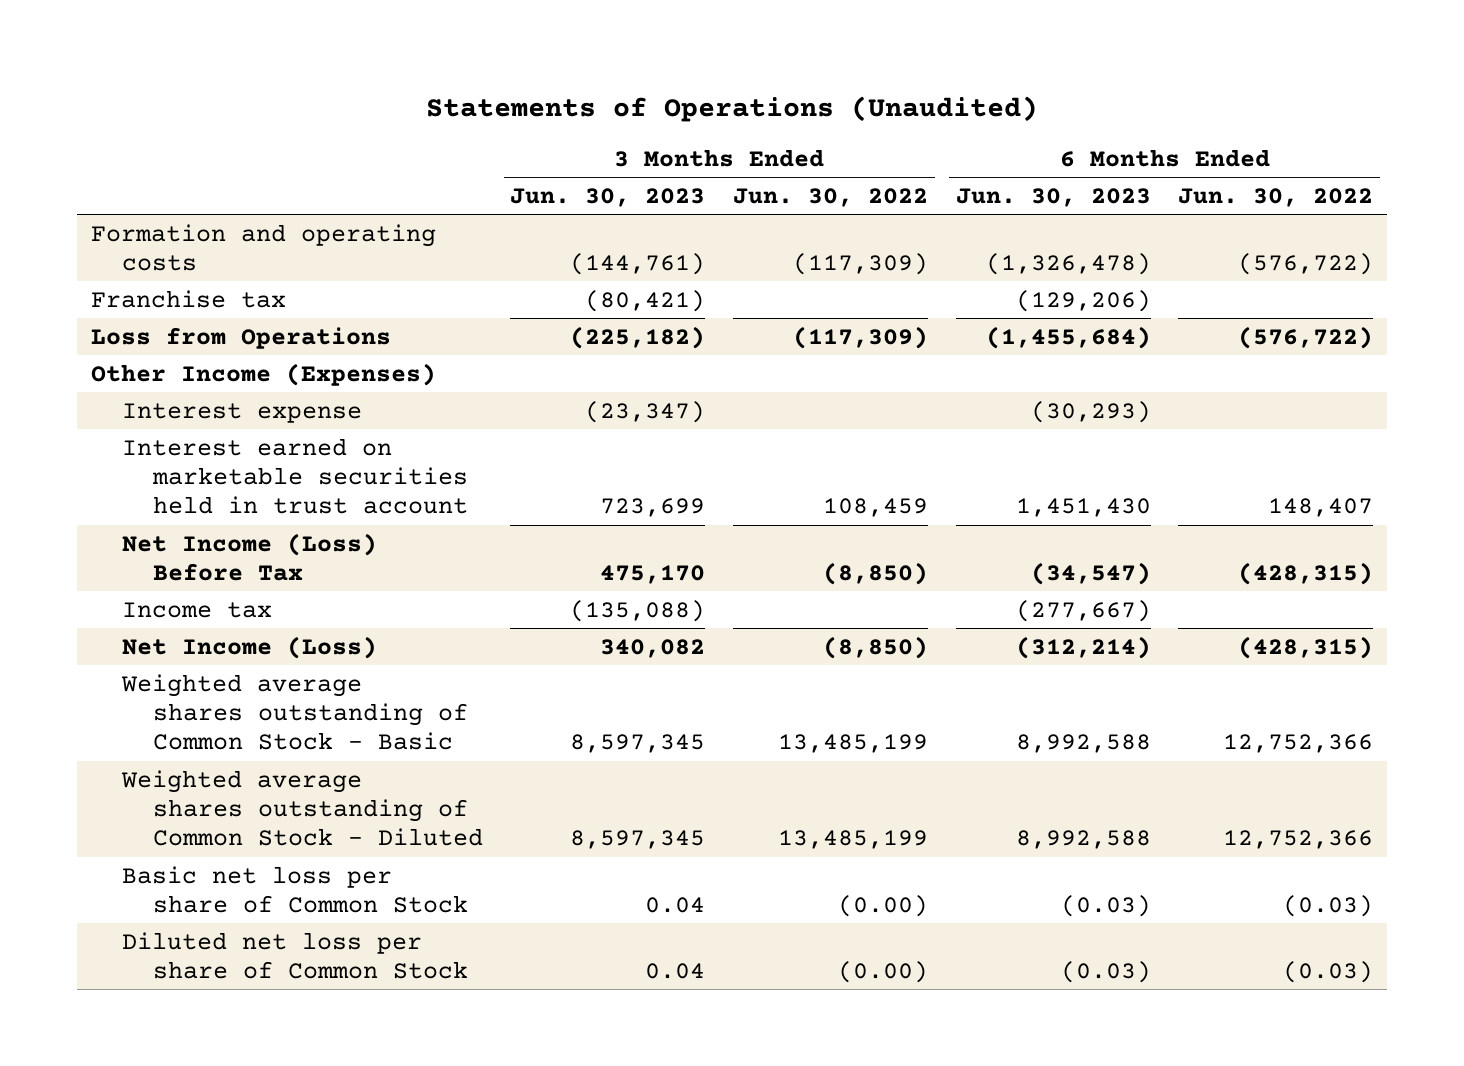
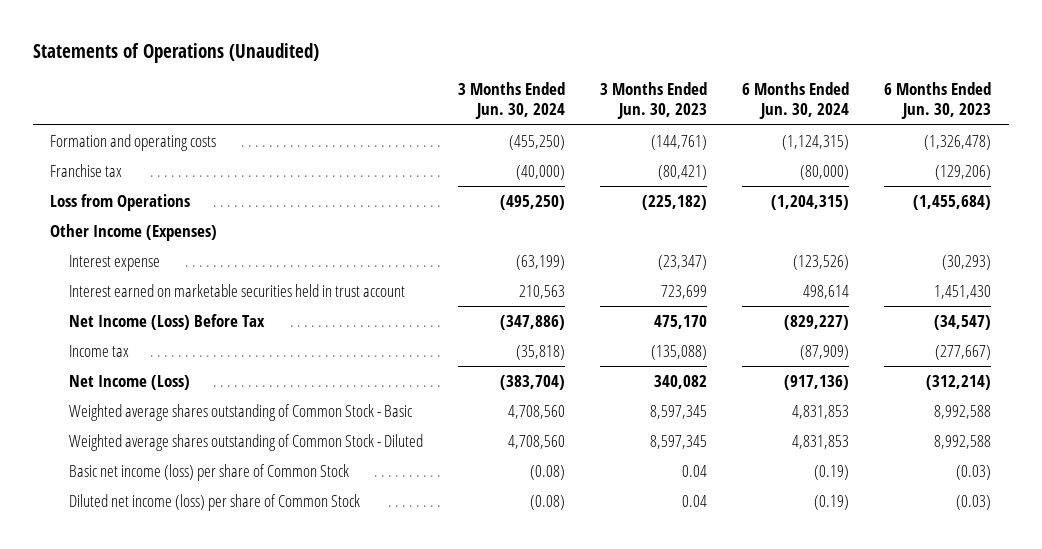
[733,187,929,207] Jun. 30, 2022 -> none
[1178,187,1374,207] Jun. 30, 2022 -> none
none -> [458,82,566,120] 3 Months Ended Jun. 30, 2024
none -> [742,82,850,120] 6 Months Ended Jun. 30, 2024
[121,865,468,913] Basic net loss per share of Common Stock -> [68,463,349,481] Basic net income (loss) per share of Common Stock
[121,931,468,979] Diluted net loss per share of Common Stock -> [68,493,360,511] Diluted net income (loss) per share of Common Stock

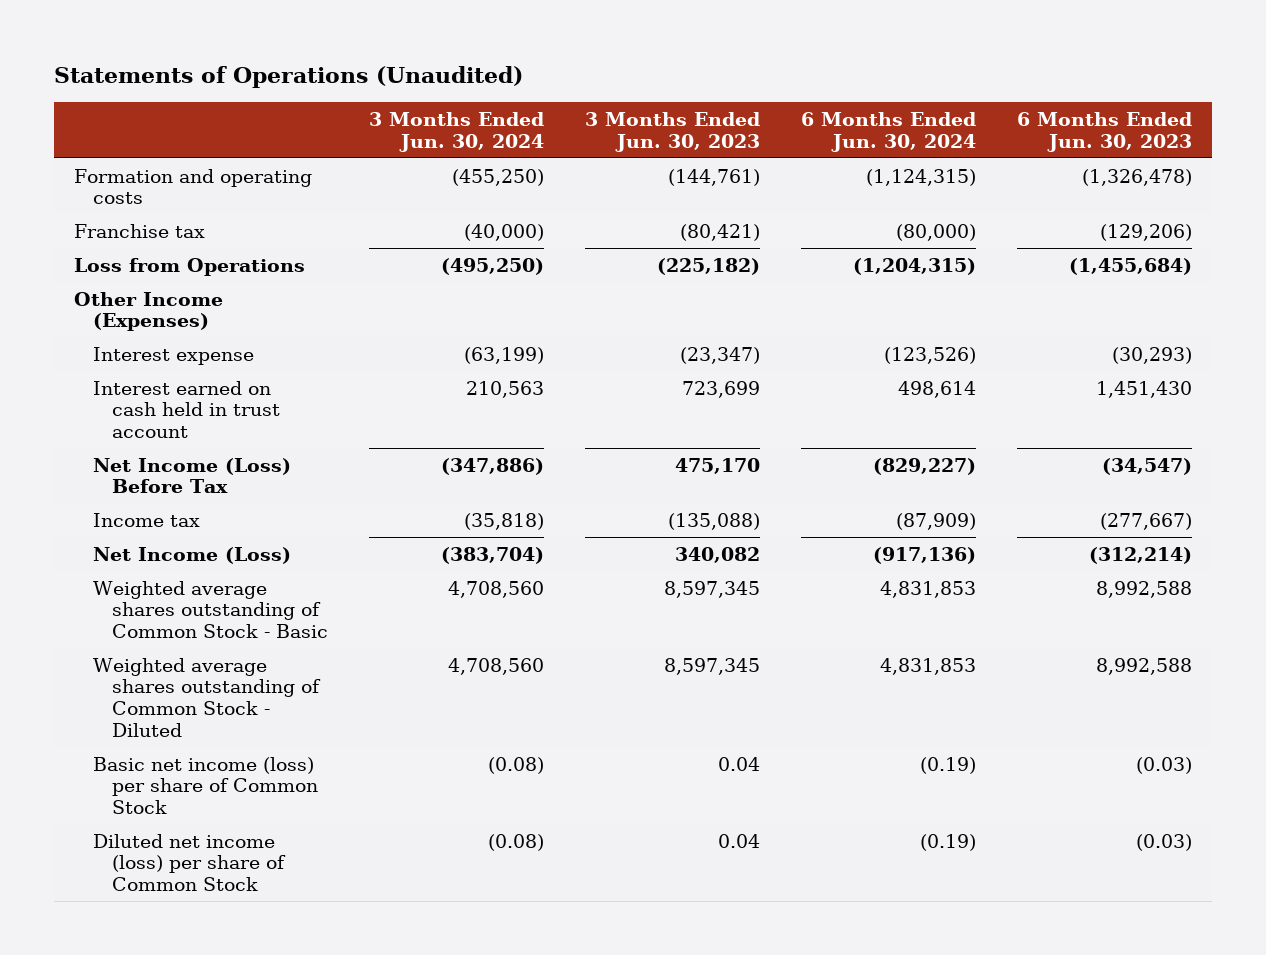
[68,283,405,297] Interest earned on marketable securities held in trust account -> [93,380,281,439] Interest earned on cash held in trust account

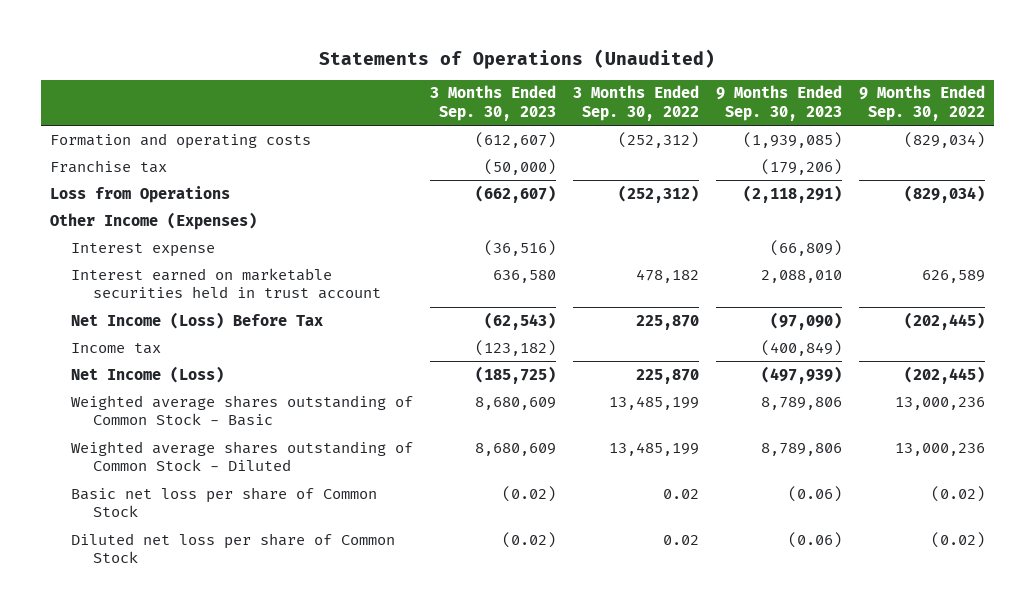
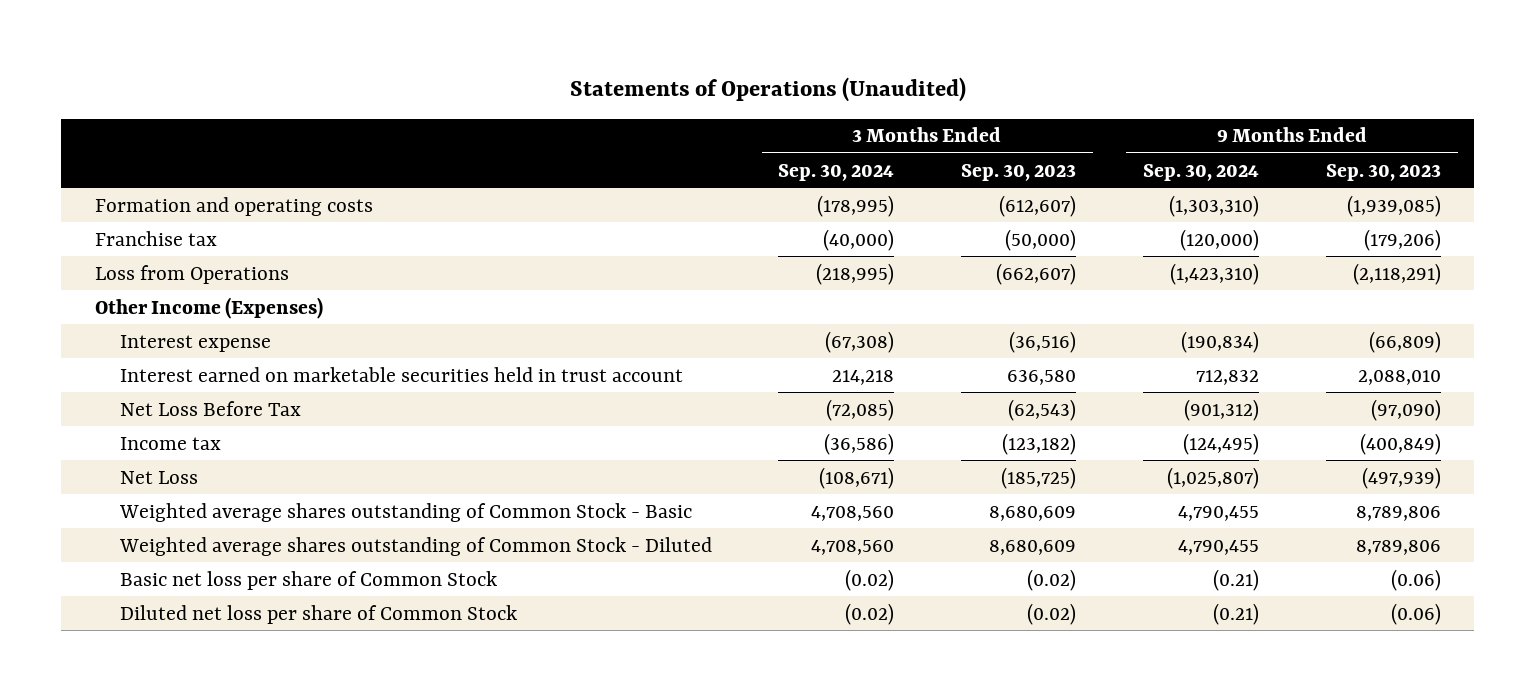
[573,85,700,122] 3 Months Ended Sep. 30, 2022 -> none
[859,85,986,122] 9 Months Ended Sep. 30, 2022 -> none
none -> [778,163,895,181] Sep. 30, 2024
none -> [1143,163,1260,181] Sep. 30, 2024
[71,311,324,329] Net Income (Loss) Before Tax -> [119,400,301,416] Net Loss Before Tax
[71,365,225,383] Net Income (Loss) -> [119,470,198,484] Net Loss

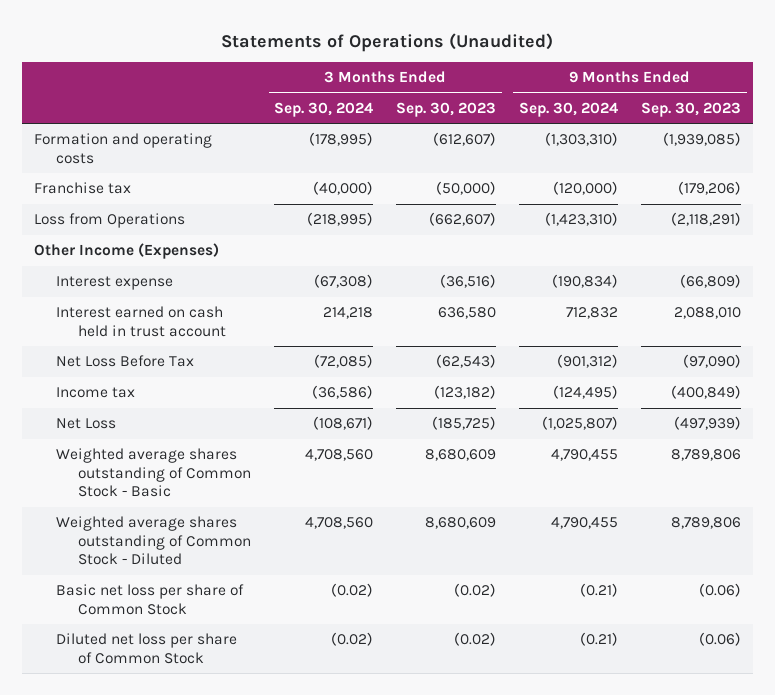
[119,366,683,382] Interest earned on marketable securities held in trust account -> [56,306,227,337] Interest earned on cash held in trust account

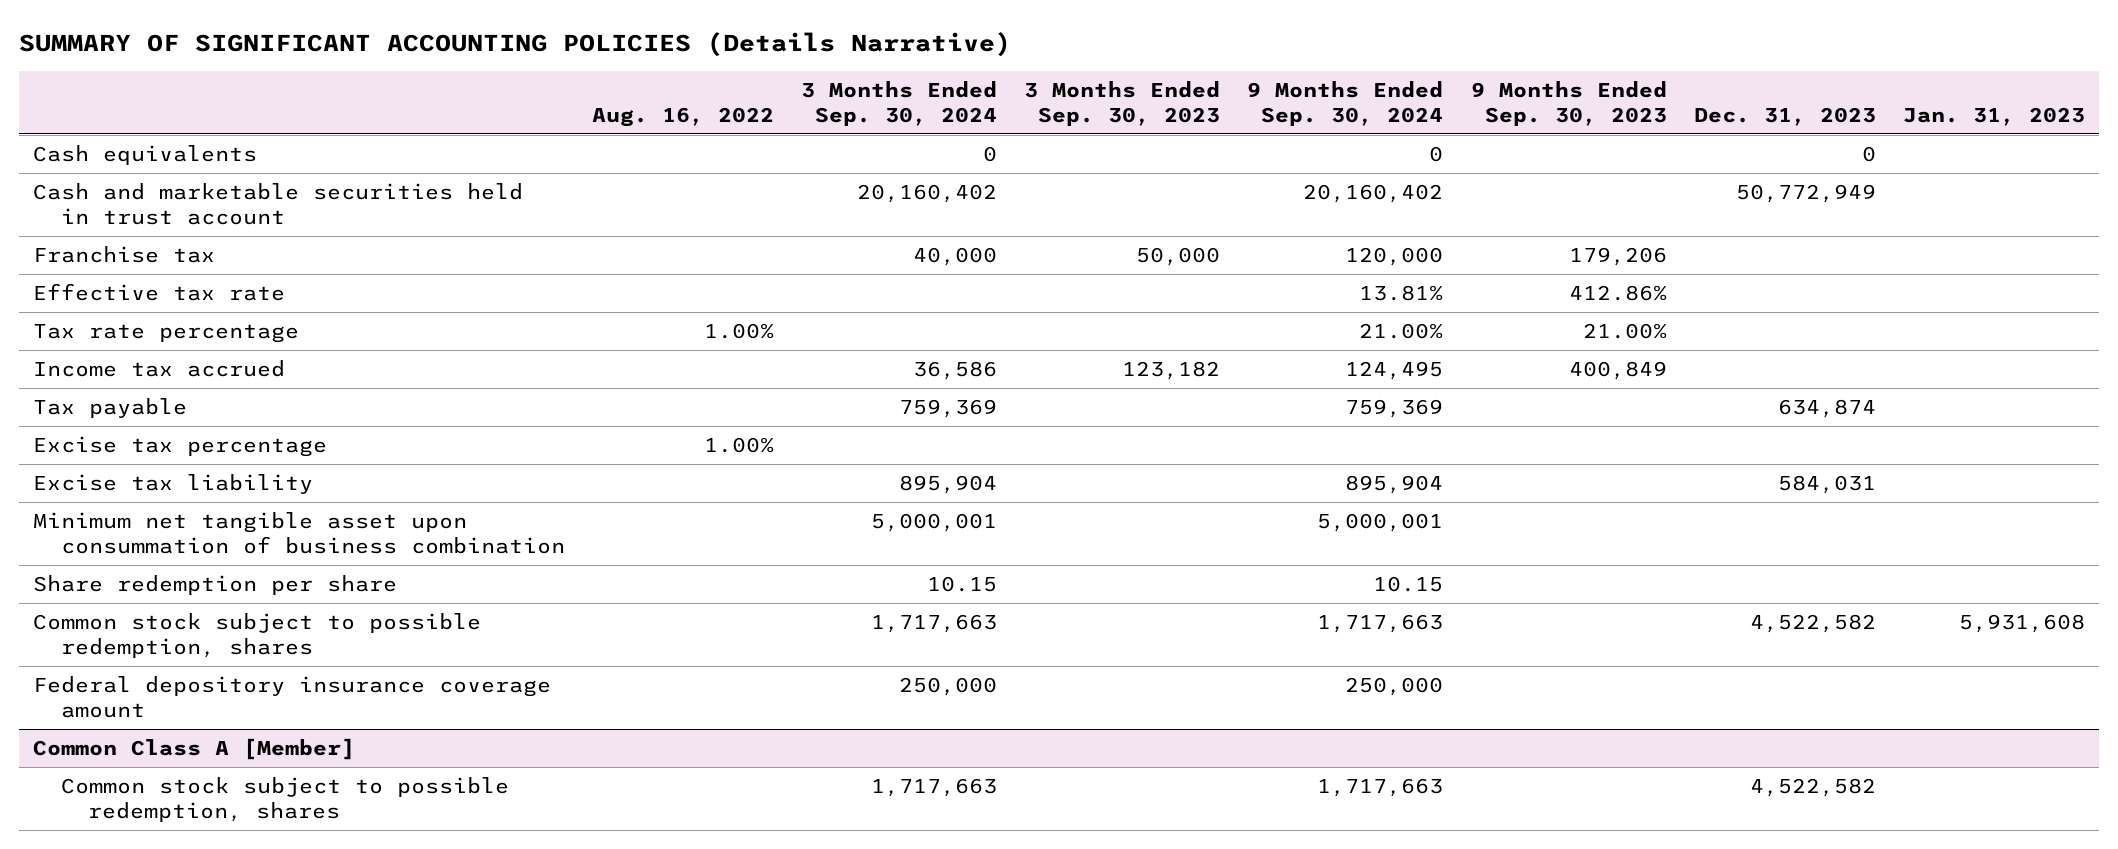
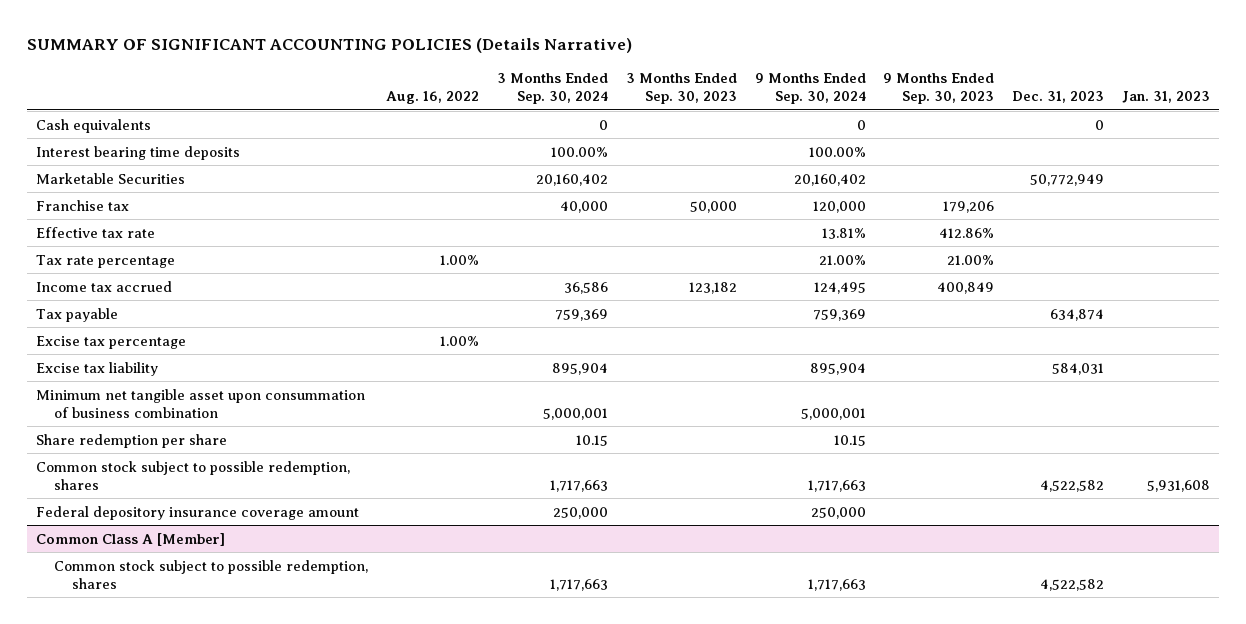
none -> [36,145,241,160] Interest bearing time deposits
[33,182,524,225] Cash and marketable securities held in trust account -> [36,172,186,184] Marketable Securities

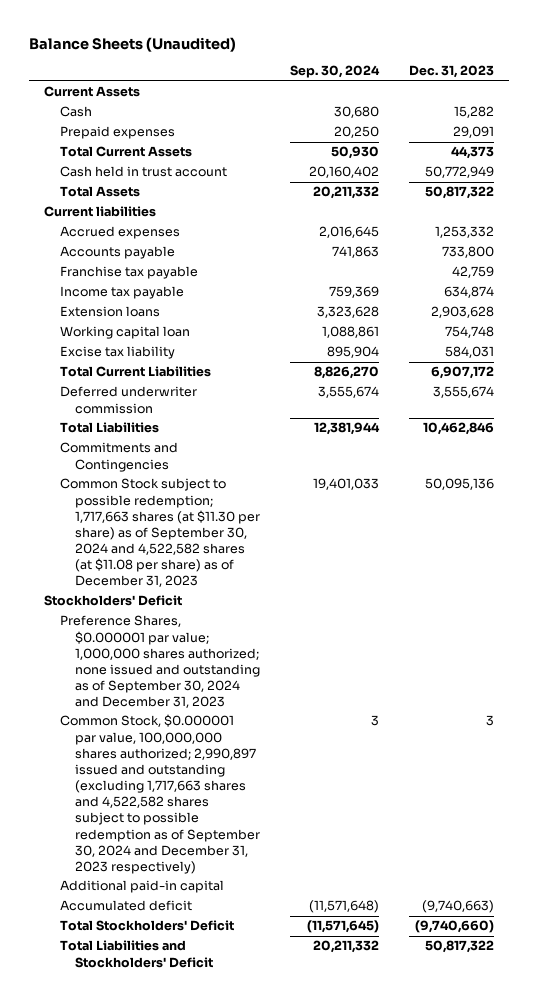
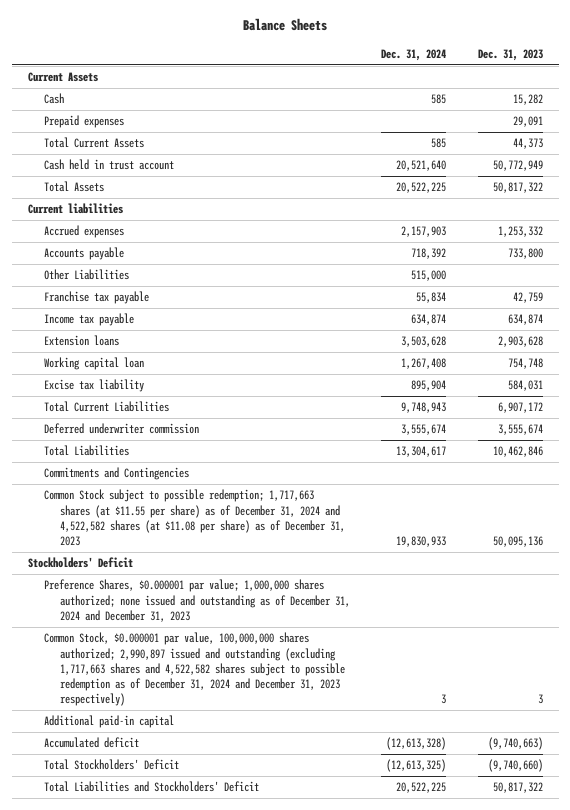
[29,36,237,52] Balance Sheets (Unaudited) -> [243,18,328,32] Balance Sheets
[290,65,381,79] Sep. 30, 2024 -> none
none -> [381,48,447,61] Dec. 31, 2024
none -> [43,269,129,281] Other Liabilities
[59,478,261,588] Common Stock subject to possible redemption; 1,717,663 shares (at $11.30 per share) as of September 30, 2024 and 4,522,582 shares (at $11.08 per share) as of December 31, 2023 -> [43,489,345,547] Common Stock subject to possible redemption; 1,717,663 shares (at $11.55 per share) as of December 31, 2024 and 4,522,582 shares (at $11.08 per share) as of December 31, 2023
[59,615,261,709] Preference Shares, $0.000001 par value; 1,000,000 shares authorized; none issued and outstanding as of September 30, 2024 and December 31, 2023 -> [43,579,350,622] Preference Shares, $0.000001 par value; 1,000,000 shares authorized; none issued and outstanding as of December 31, 2024 and December 31, 2023
[59,714,261,874] Common Stock, $0.000001 par value, 100,000,000 shares authorized; 2,990,897 issued and outstanding (excluding 1,717,663 shares and 4,522,582 shares subject to possible redemption as of September 30, 2024 and December 31, 2023 respectively) -> [43,632,345,707] Common Stock, $0.000001 par value, 100,000,000 shares authorized; 2,990,897 issued and outstanding (excluding 1,717,663 shares and 4,522,582 shares subject to possible redemption as of December 31, 2024 and December 31, 2023 respectively)

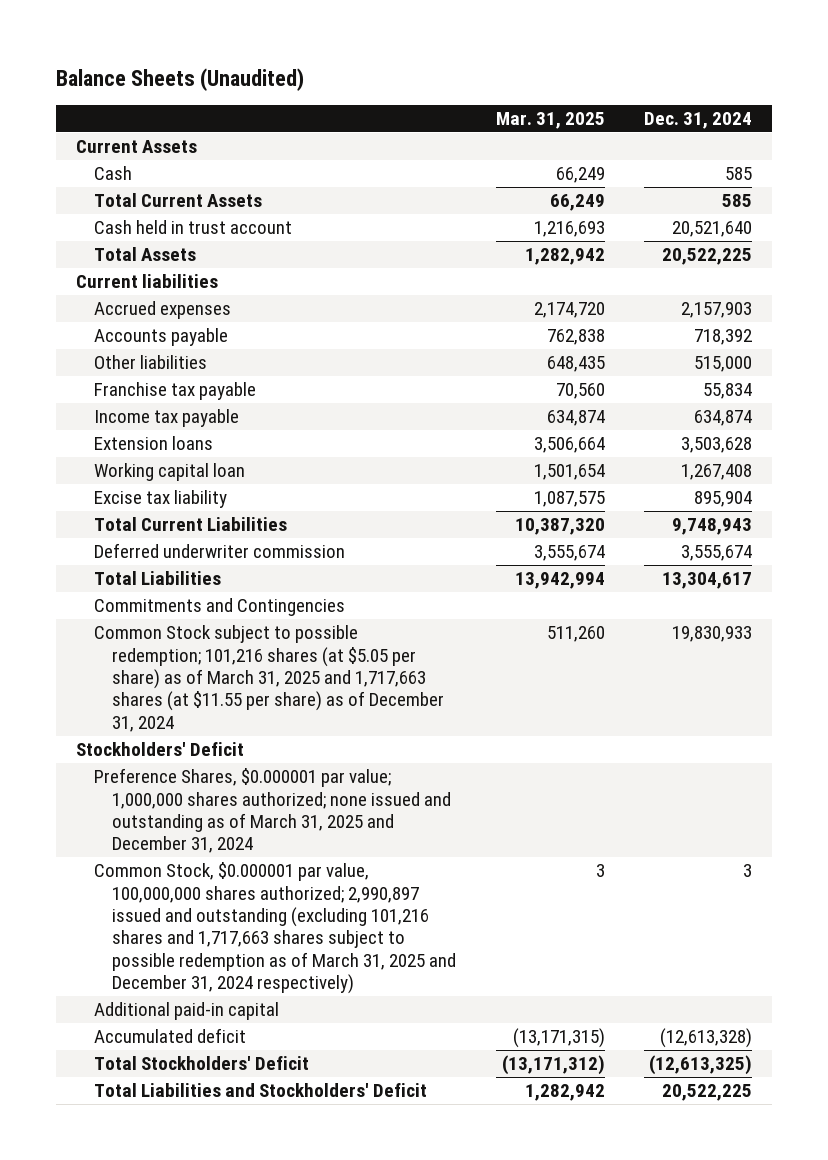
[243,18,328,32] Balance Sheets -> [56,67,305,91] Balance Sheets (Unaudited)
[477,48,543,61] Dec. 31, 2023 -> none
none -> [495,112,605,130] Mar. 31, 2025
[43,115,124,129] Prepaid expenses -> none
[43,269,129,281] Other Liabilities -> [94,355,208,370] Other liabilities
[43,489,345,547] Common Stock subject to possible redemption; 1,717,663 shares (at $11.55 per share) as of December 31, 2024 and 4,522,582 shares (at $11.08 per share) as of December 31, 2023 -> [94,625,445,732] Common Stock subject to possible redemption; 101,216 shares (at $5.05 per share) as of March 31, 2025 and 1,717,663 shares (at $11.55 per share) as of December 31, 2024
[43,579,350,622] Preference Shares, $0.000001 par value; 1,000,000 shares authorized; none issued and outstanding as of December 31, 2024 and December 31, 2023 -> [94,768,452,854] Preference Shares, $0.000001 par value; 1,000,000 shares authorized; none issued and outstanding as of March 31, 2025 and December 31, 2024
[43,632,345,707] Common Stock, $0.000001 par value, 100,000,000 shares authorized; 2,990,897 issued and outstanding (excluding 1,717,663 shares and 4,522,582 shares subject to possible redemption as of December 31, 2024 and December 31, 2023 respectively) -> [94,862,457,995] Common Stock, $0.000001 par value, 100,000,000 shares authorized; 2,990,897 issued and outstanding (excluding 101,216 shares and 1,717,663 shares subject to possible redemption as of March 31, 2025 and December 31, 2024 respectively)

